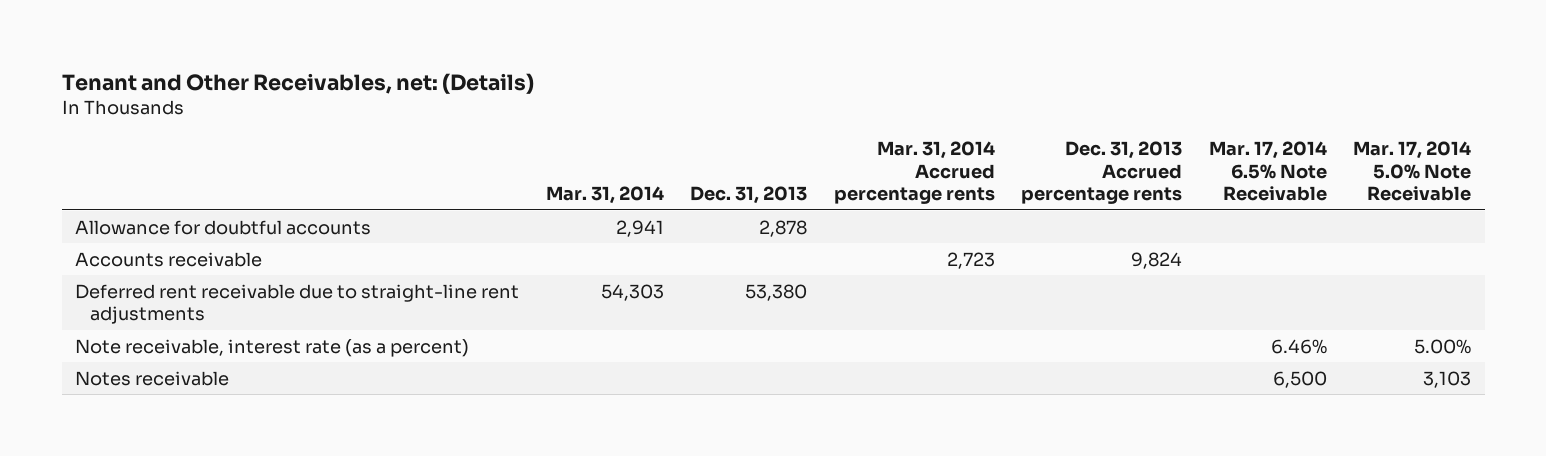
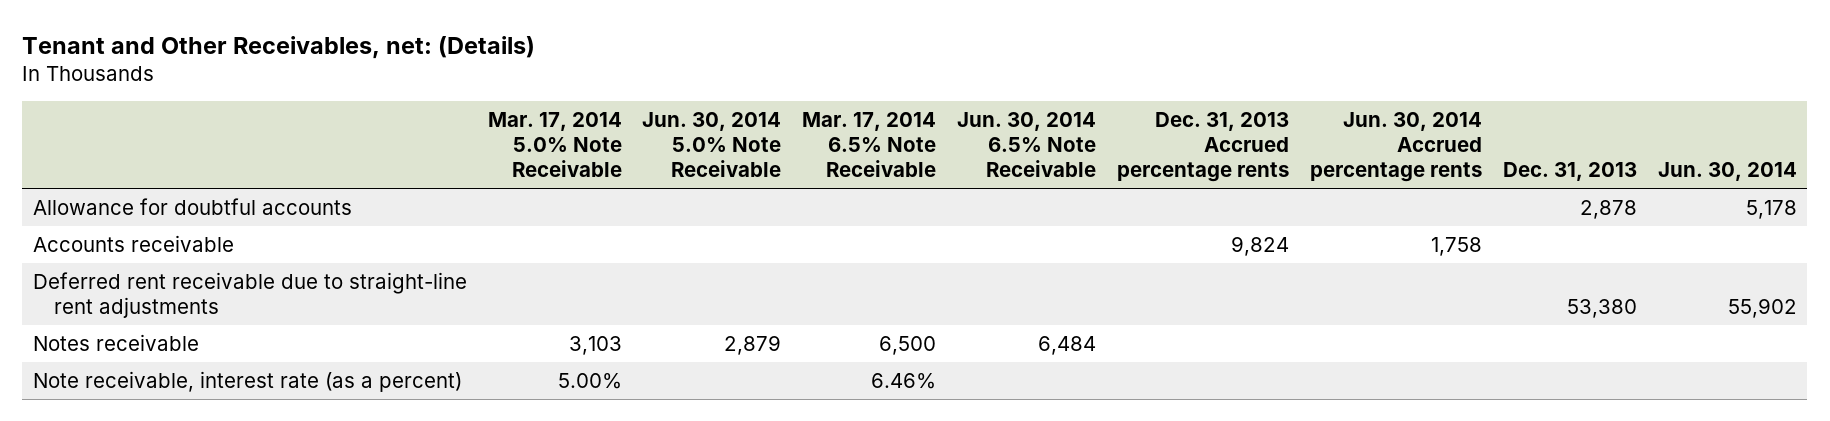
[545,186,664,205] Mar. 31, 2014 -> none
[833,140,995,205] Mar. 31, 2014 Accrued percentage rents -> none
none -> [642,112,782,178] Jun. 30, 2014 5.0% Note Receivable
none -> [957,112,1097,178] Jun. 30, 2014 6.5% Note Receivable
none -> [1310,112,1483,183] Jun. 30, 2014 Accrued percentage rents
none -> [1657,162,1797,182] Jun. 30, 2014
[74,338,469,357] Note receivable, interest rate (as a percent) -> [32,370,462,392] Note receivable, interest rate (as a percent)

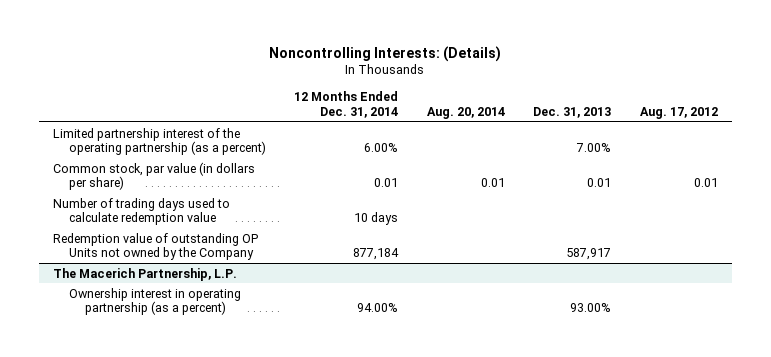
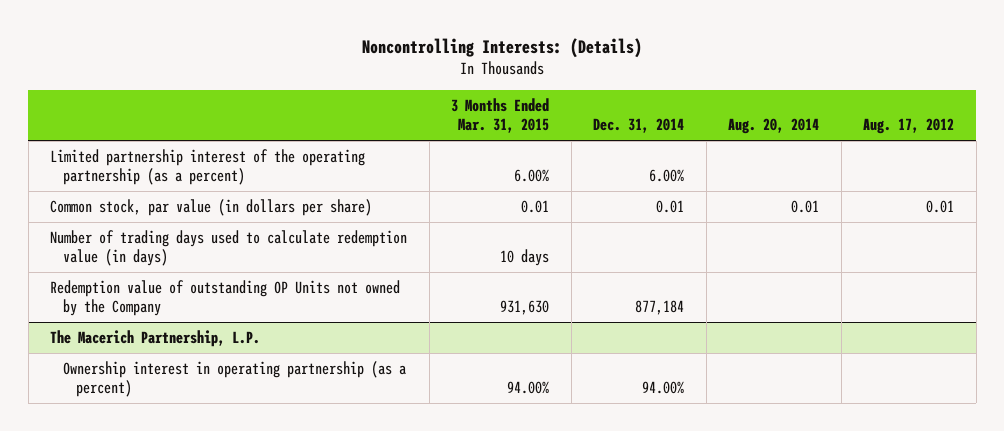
[294,91,399,118] 12 Months Ended Dec. 31, 2014 -> none
[533,106,612,118] Dec. 31, 2013 -> none
none -> [451,97,550,134] 3 Months Ended Mar. 31, 2015
none -> [593,118,685,134] Dec. 31, 2014
[52,197,230,226] Number of trading days used to calculate redemption value -> [50,230,408,267] Number of trading days used to calculate redemption value (in days)

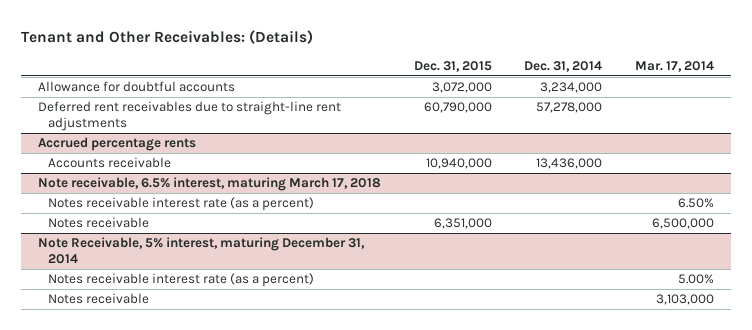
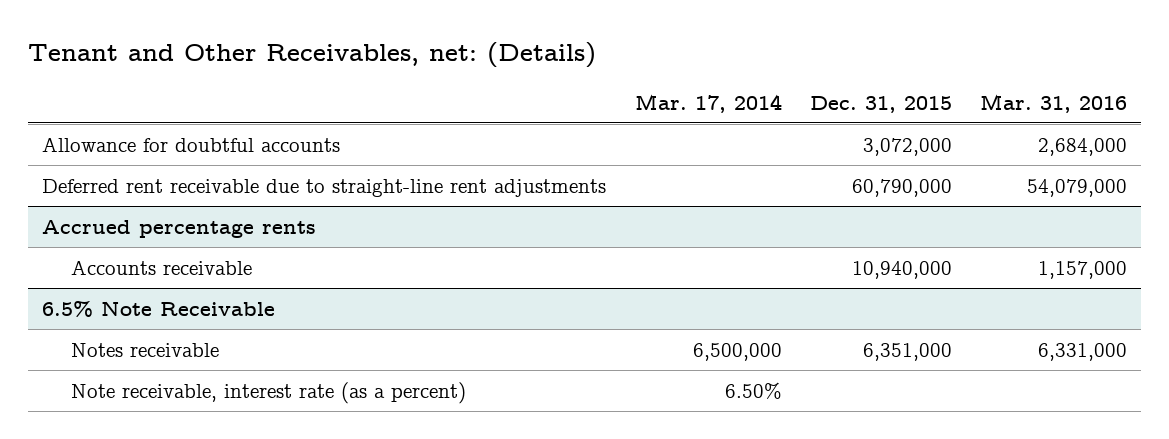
[21,30,314,45] Tenant and Other Receivables: (Details) -> [28,42,597,69] Tenant and Other Receivables, net: (Details)
[524,61,603,73] Dec. 31, 2014 -> none
none -> [980,93,1128,113] Mar. 31, 2016
[37,101,341,132] Deferred rent receivables due to straight-line rent adjustments -> [42,178,607,197] Deferred rent receivable due to straight-line rent adjustments
[48,197,315,212] Notes receivable interest rate (as a percent) -> none
[37,177,381,192] Note receivable, 6.5% interest, maturing March 17, 2018 -> [42,300,276,317] 6.5% Note Receivable
[37,237,365,265] Note Receivable, 5% interest, maturing December 31, 2014 -> none
[48,273,315,288] Notes receivable interest rate (as a percent) -> none
[48,293,150,305] Notes receivable -> none
none -> [71,381,467,404] Note receivable, interest rate (as a percent)

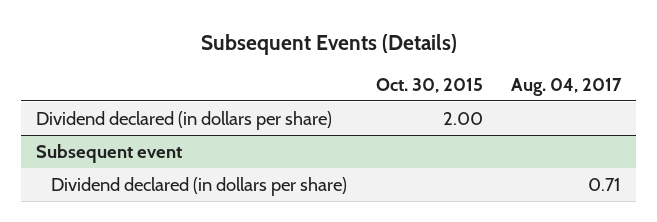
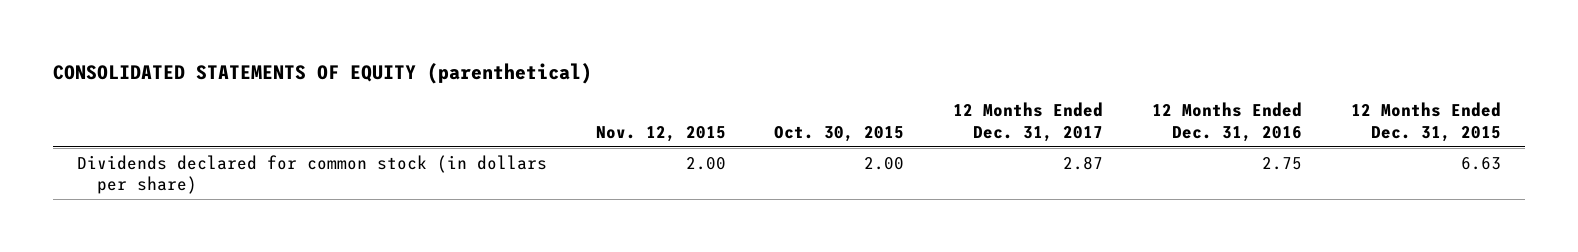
[200,33,457,55] Subsequent Events (Details) -> [52,62,592,84] CONSOLIDATED STATEMENTS OF EQUITY (parenthetical)
[511,78,623,97] Aug. 04, 2017 -> none
none -> [595,125,726,142] Nov. 12, 2015
none -> [953,102,1104,142] 12 Months Ended Dec. 31, 2017
none -> [1151,102,1302,142] 12 Months Ended Dec. 31, 2016
none -> [1350,102,1501,142] 12 Months Ended Dec. 31, 2015
[35,143,182,163] Subsequent event -> none
[50,176,347,196] Dividend declared (in dollars per share) -> none
[35,110,332,130] Dividend declared (in dollars per share) -> [76,154,547,195] Dividends declared for common stock (in dollars per share)

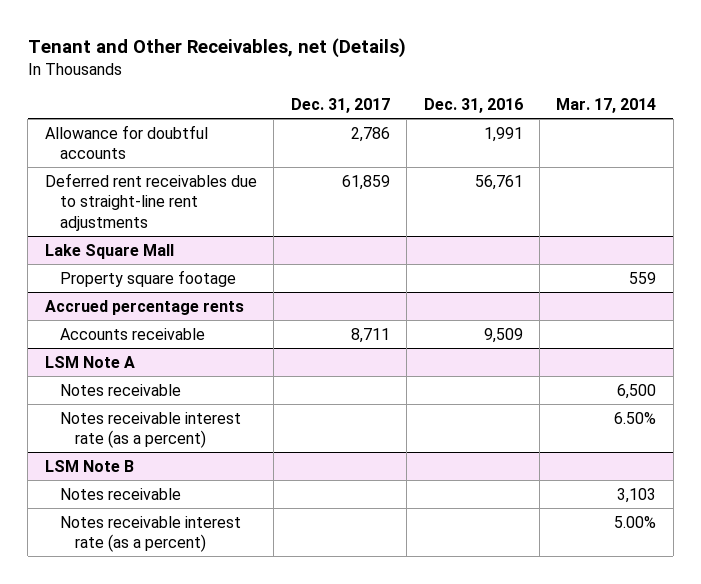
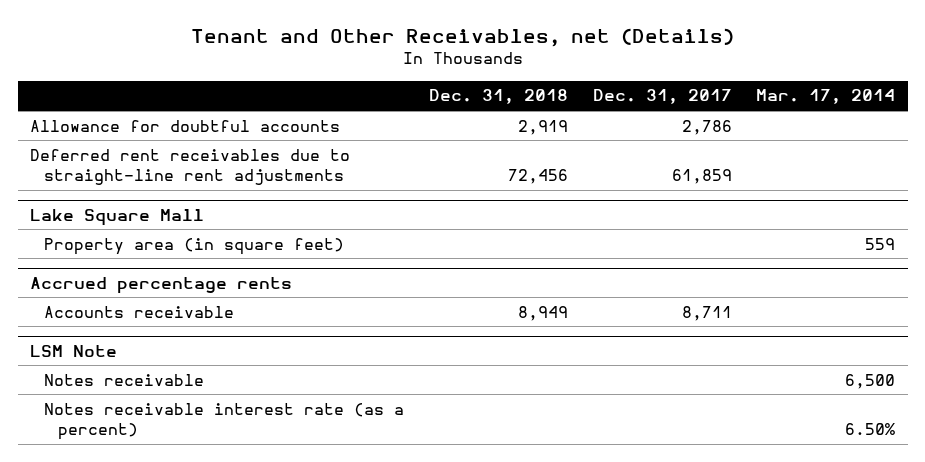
[423,98,523,114] Dec. 31, 2016 -> none
none -> [428,89,568,105] Dec. 31, 2018
[59,269,236,287] Property square footage -> [43,237,344,255] Property area (in square feet)
[44,355,135,368] LSM Note A -> [29,344,117,357] LSM Note
[44,459,134,472] LSM Note B -> none
[59,487,181,500] Notes receivable -> none
[59,515,241,553] Notes receivable interest rate (as a percent) -> none

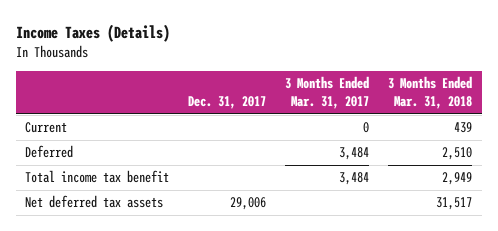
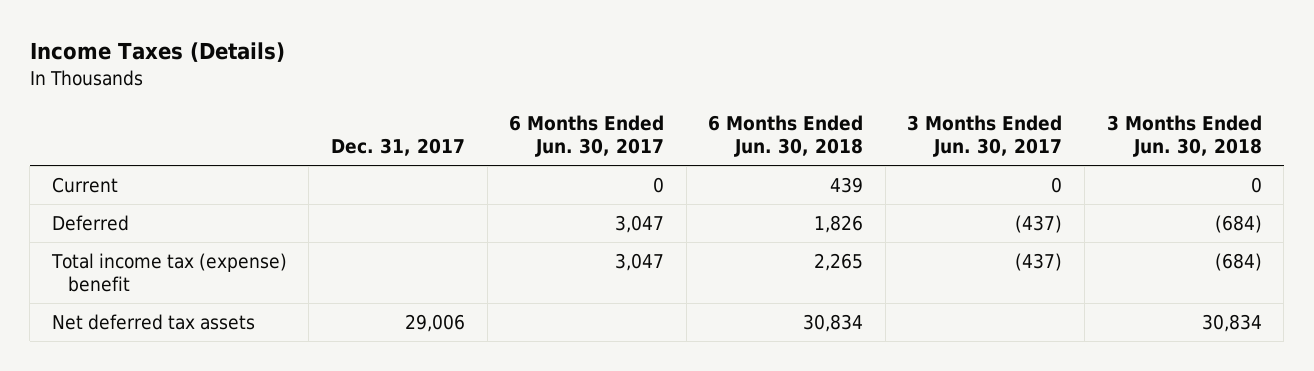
[285,76,370,110] 3 Months Ended Mar. 31, 2017 -> none
[388,76,473,110] 3 Months Ended Mar. 31, 2018 -> none
none -> [509,114,665,158] 6 Months Ended Jun. 30, 2017
none -> [708,114,864,158] 6 Months Ended Jun. 30, 2018
none -> [907,114,1063,158] 3 Months Ended Jun. 30, 2017
none -> [1106,114,1262,158] 3 Months Ended Jun. 30, 2018
[25,170,170,184] Total income tax benefit -> [50,252,287,293] Total income tax (expense) benefit

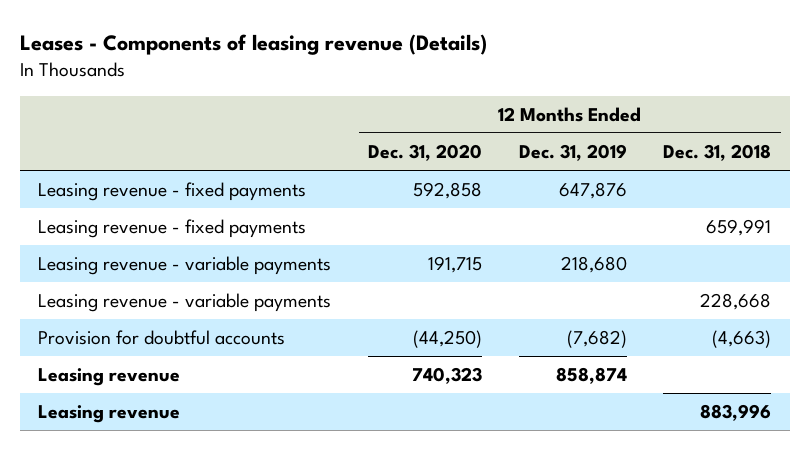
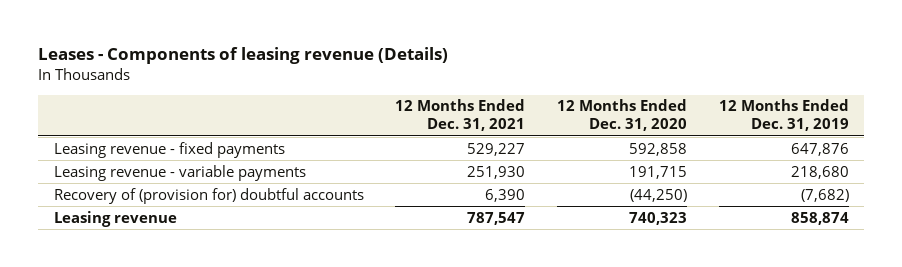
[663,144,772,162] Dec. 31, 2018 -> none
none -> [395,99,526,132] 12 Months Ended Dec. 31, 2021
[38,219,307,239] Leasing revenue - fixed payments -> none
[38,293,332,313] Leasing revenue - variable payments -> none
[38,330,286,346] Provision for doubtful accounts -> [53,187,364,204] Recovery of (provision for) doubtful accounts
[38,405,181,424] Leasing revenue -> none

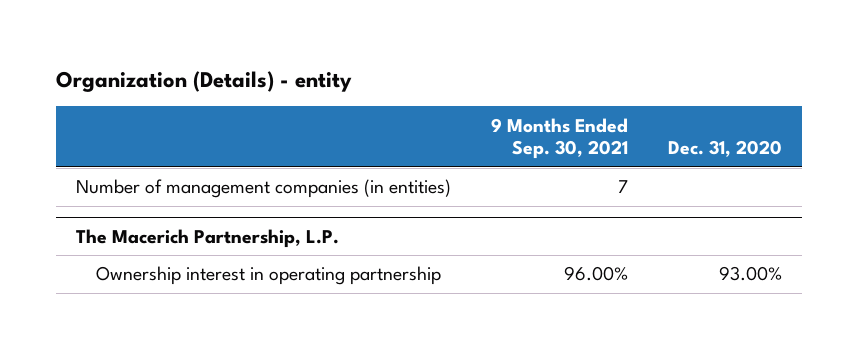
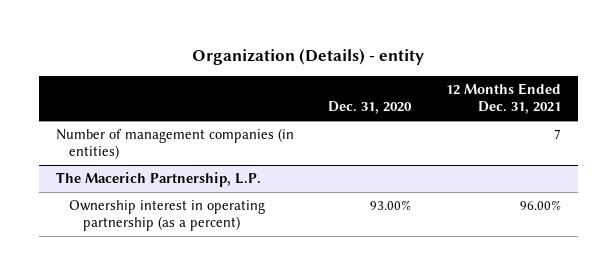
[490,117,628,160] 9 Months Ended Sep. 30, 2021 -> none
none -> [445,83,561,115] 12 Months Ended Dec. 31, 2021
[95,266,441,286] Ownership interest in operating partnership -> [69,200,266,232] Ownership interest in operating partnership (as a percent)

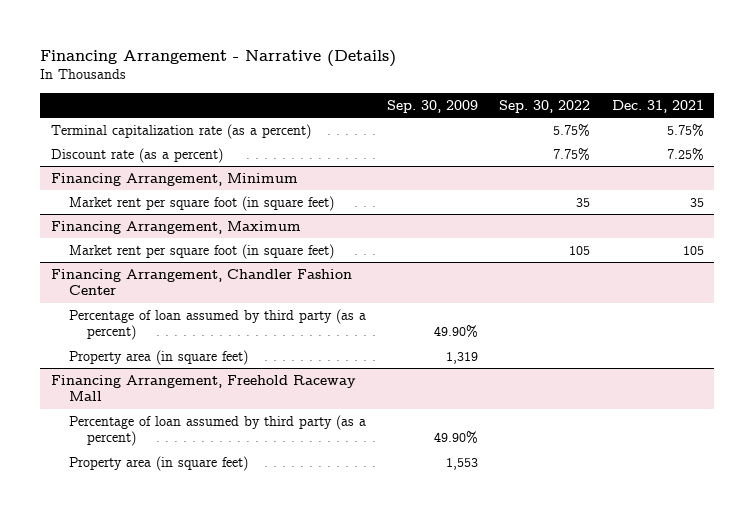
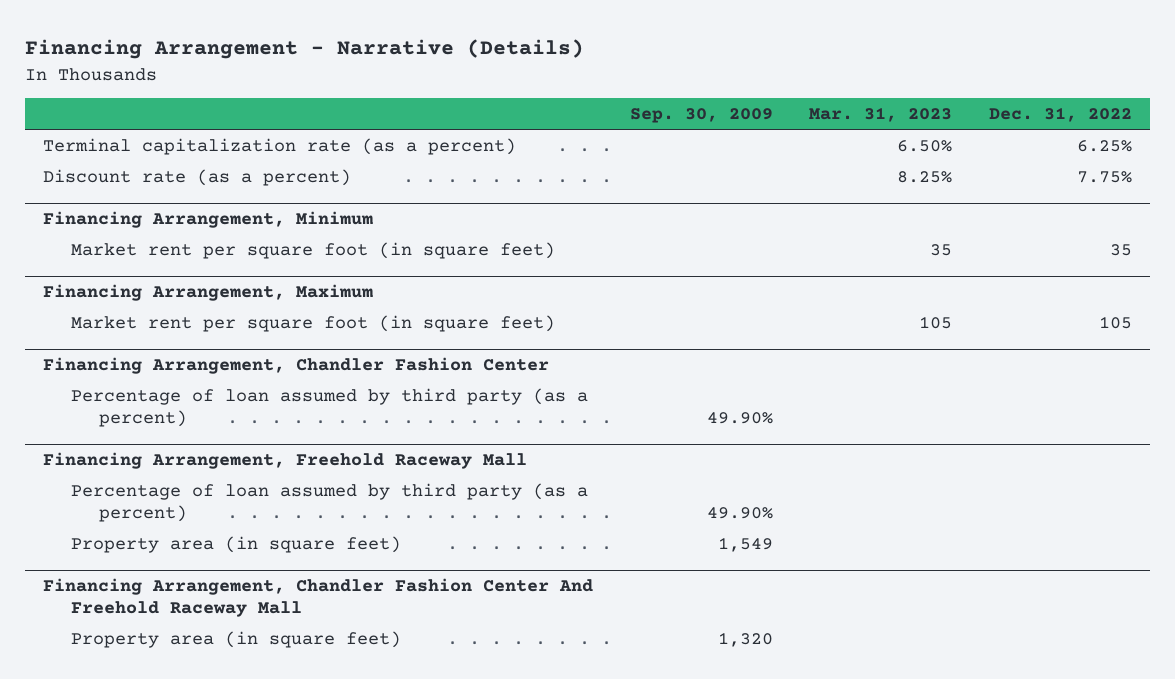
[499,99,591,113] Sep. 30, 2022 -> none
[611,99,704,113] Dec. 31, 2021 -> none
none -> [809,107,953,123] Mar. 31, 2023
none -> [988,107,1132,123] Dec. 31, 2022
[68,349,248,365] Property area (in square feet) -> none
[445,457,478,470] 1,553 -> [717,536,773,552] 1,549
none -> [43,577,594,618] Financing Arrangement, Chandler Fashion Center And Freehold Raceway Mall
none -> [71,630,402,648] Property area (in square feet)

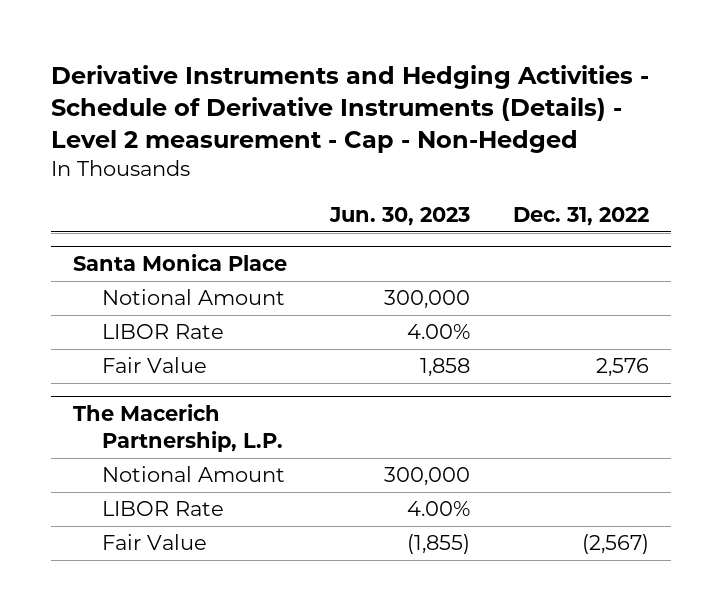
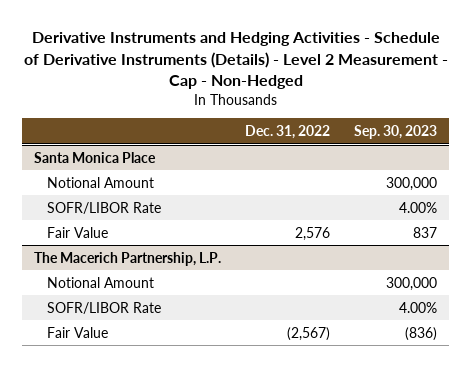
[51,64,650,154] Derivative Instruments and Hedging Activities - Schedule of Derivative Instruments (Details) - Level 2 measurement - Cap - Non-Hedged -> [23,32,448,90] Derivative Instruments and Hedging Activities - Schedule of Derivative Instruments (Details) - Level 2 Measurement - Cap - Non-Hedged
[328,206,470,226] Jun. 30, 2023 -> none
none -> [354,124,438,139] Sep. 30, 2023
[102,324,225,340] LIBOR Rate -> [47,201,162,214] SOFR/LIBOR Rate
[102,501,225,517] LIBOR Rate -> [47,301,162,314] SOFR/LIBOR Rate

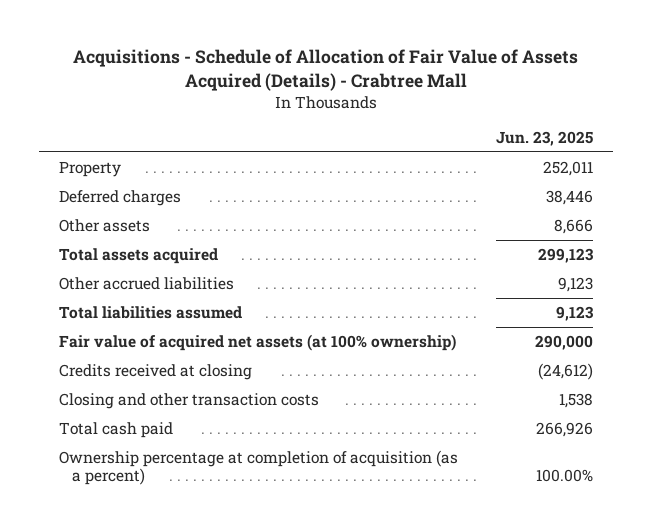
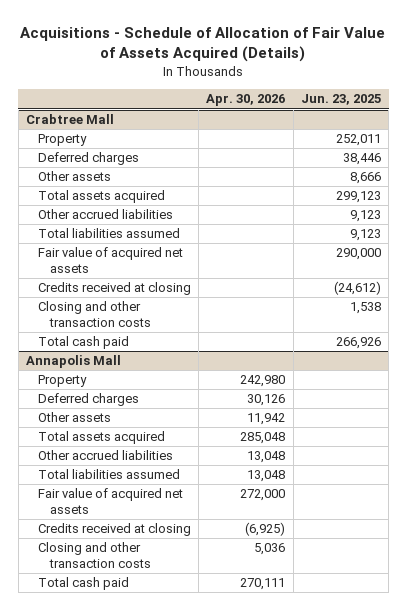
[72,49,578,91] Acquisitions - Schedule of Allocation of Fair Value of Assets Acquired (Details) - Crabtree Mall -> [20,27,386,63] Acquisitions - Schedule of Allocation of Fair Value of Assets Acquired (Details)
none -> [206,94,286,107] Apr. 30, 2026
none -> [25,114,114,125] Crabtree Mall
[58,333,456,351] Fair value of acquired net assets (at 100% ownership) -> [37,247,183,273] Fair value of acquired net assets
[58,449,458,486] Ownership percentage at completion of acquisition (as a percent) -> none
none -> [25,355,121,369] Annapolis Mall
none -> [37,375,87,388] Property
none -> [37,393,139,407] Deferred charges
none -> [37,412,111,423] Other assets
none -> [37,431,165,445] Total assets acquired
none -> [37,450,173,461] Other accrued liabilities
none -> [37,469,180,480] Total liabilities assumed
none -> [37,488,183,514] Fair value of acquired net assets
none -> [37,523,191,537] Credits received at closing
none -> [37,542,151,568] Closing and other transaction costs
none -> [37,577,129,591] Total cash paid

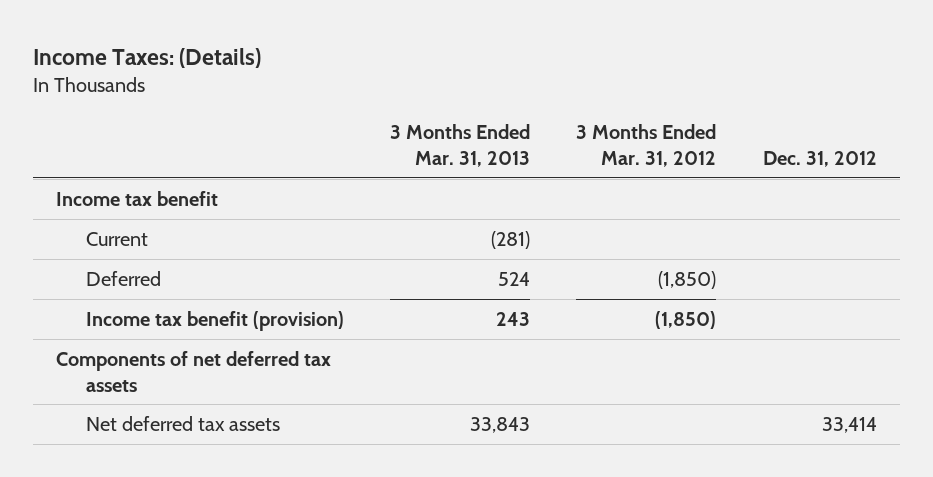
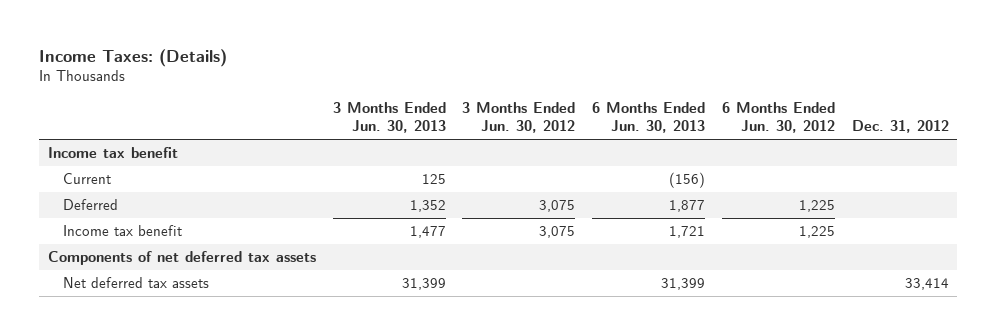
[390,124,531,167] 3 Months Ended Mar. 31, 2013 -> none
[576,124,717,167] 3 Months Ended Mar. 31, 2012 -> none
none -> [332,102,446,134] 3 Months Ended Jun. 30, 2013
none -> [462,102,576,134] 3 Months Ended Jun. 30, 2012
none -> [592,102,706,134] 6 Months Ended Jun. 30, 2013
none -> [722,102,836,134] 6 Months Ended Jun. 30, 2012
[85,311,344,332] Income tax benefit (provision) -> [63,224,183,236] Income tax benefit

